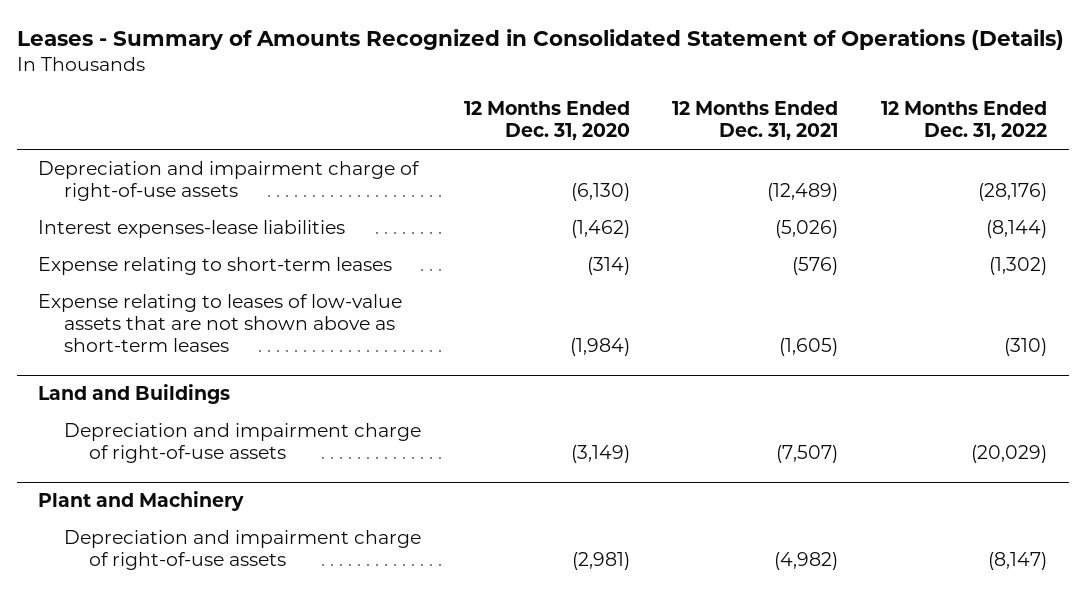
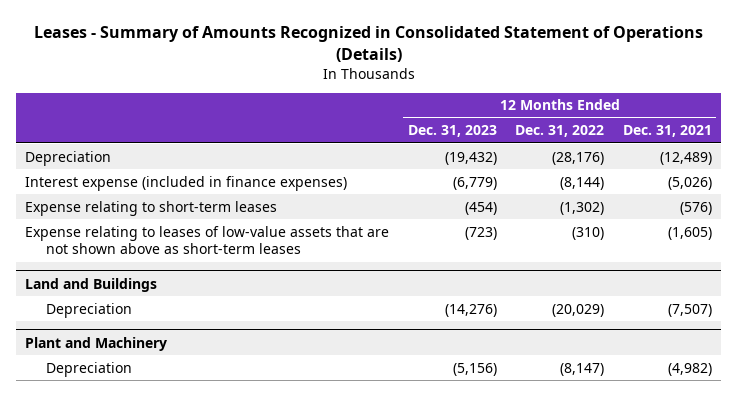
[463,101,630,141] 12 Months Ended Dec. 31, 2020 -> none
none -> [407,125,497,138] Dec. 31, 2023
[38,161,421,202] Depreciation and impairment charge of right-of-use assets -> [25,150,112,166] Depreciation
[38,220,346,239] Interest expenses-lease liabilities -> [25,175,348,191] Interest expense (included in finance expenses)
[63,423,421,464] Depreciation and impairment charge of right-of-use assets -> [45,302,132,318] Depreciation
[63,530,421,571] Depreciation and impairment charge of right-of-use assets -> [45,361,132,377] Depreciation

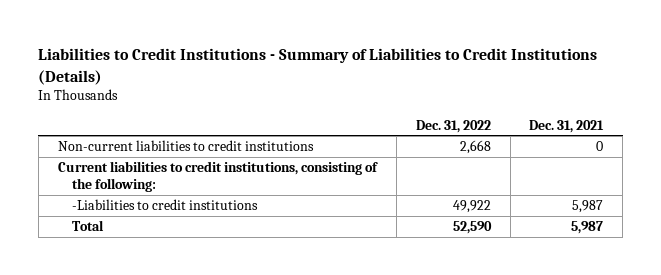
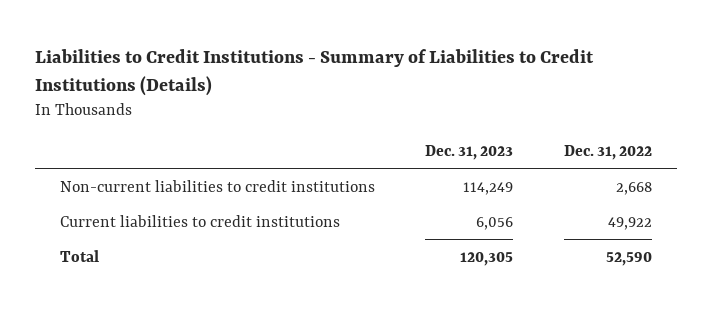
[529,119,605,133] Dec. 31, 2021 -> none
none -> [425,144,514,160] Dec. 31, 2023
[57,161,378,193] Current liabilities to credit institutions, consisting of the following: -> none
[71,199,258,211] -Liabilities to credit institutions -> [59,214,340,227] Current liabilities to credit institutions

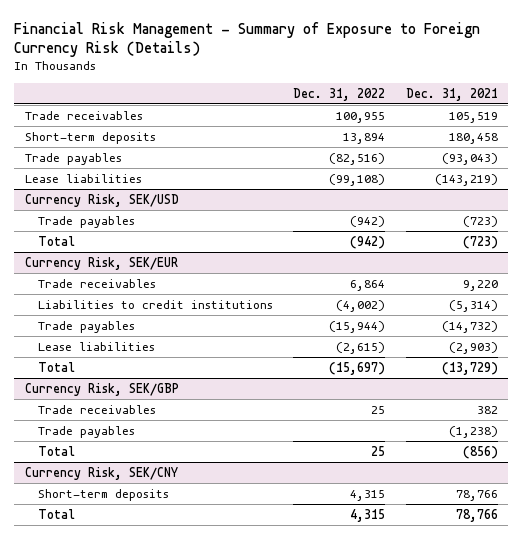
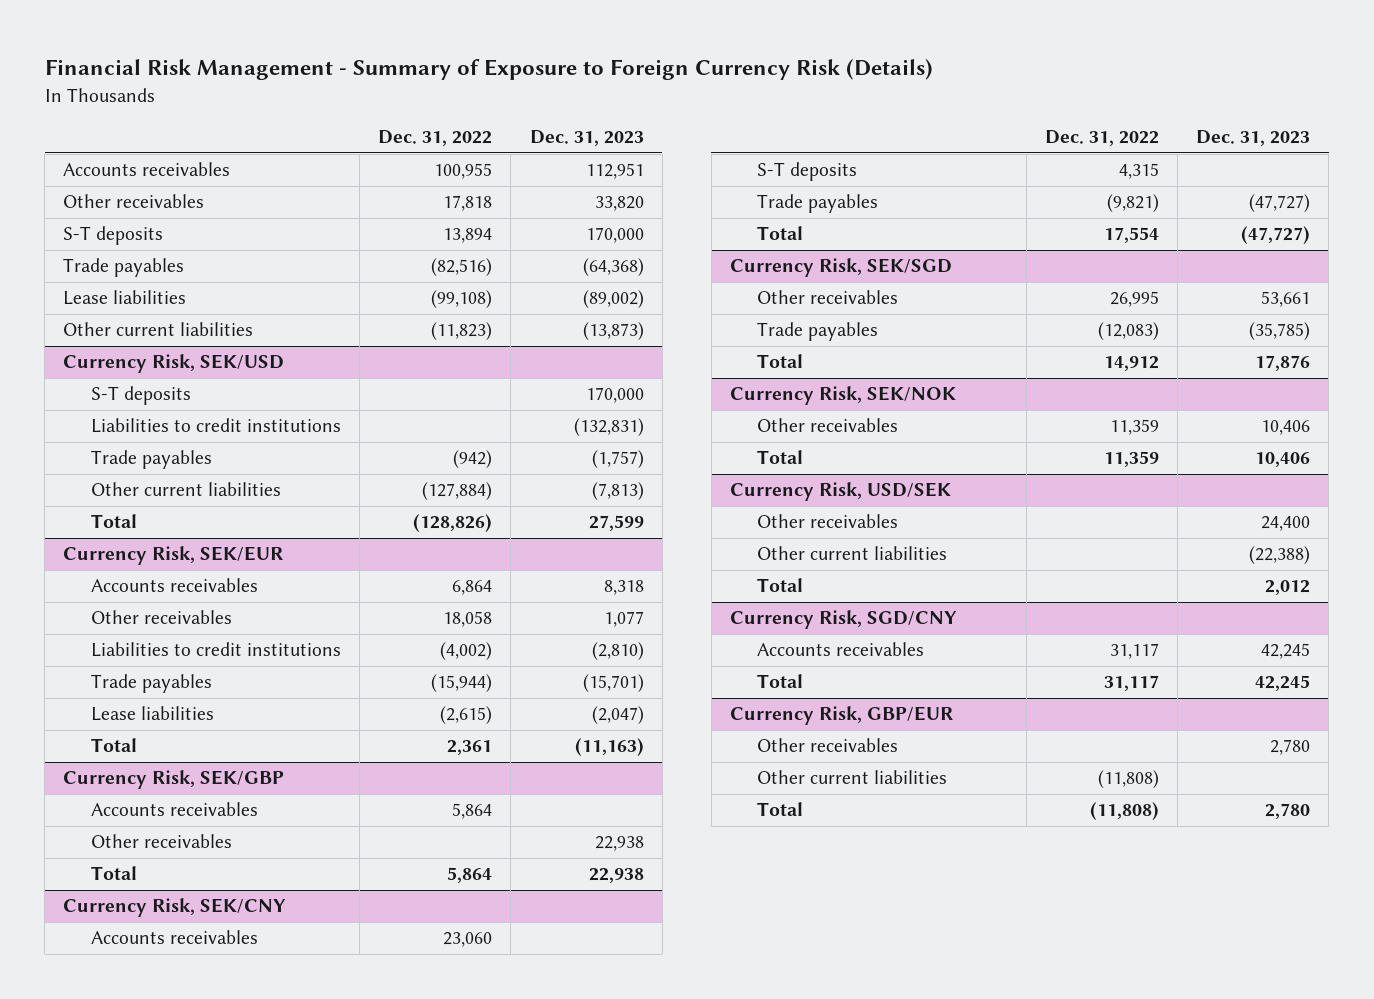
[405,87,498,101] Dec. 31, 2021 -> none
none -> [529,130,644,147] Dec. 31, 2023
[24,110,143,120] Trade receivables -> [63,162,231,177] Accounts receivables
none -> [63,194,205,209] Other receivables
[24,131,156,144] Short-term deposits -> [63,226,164,246] S-T deposits
none -> [63,322,254,337] Other current liabilities
none -> [90,386,191,406] S-T deposits
none -> [90,418,341,434] Liabilities to credit institutions
none -> [90,482,281,497] Other current liabilities
[350,235,386,249] (942) -> [413,514,493,533] (128,826)
[37,278,156,288] Trade receivables -> [90,578,258,593] Accounts receivables
none -> [90,610,232,625] Other receivables
[329,361,386,375] (15,697) -> [447,740,493,756] 2,361
[37,425,135,438] Trade payables -> none
[37,404,156,414] Trade receivables -> [90,802,258,817] Accounts receivables
[371,405,386,414] 25 -> [452,803,493,820] 5,864
none -> [90,834,232,849] Other receivables
[371,445,386,456] 25 -> [447,867,493,884] 5,864
none -> [90,930,258,945] Accounts receivables
[37,488,169,501] Short-term deposits -> [757,162,858,182] S-T deposits
none -> [757,194,879,214] Trade payables
[350,508,386,522] 4,315 -> [1103,227,1159,244] 17,554
none -> [730,258,953,278] Currency Risk, SEK/SGD
none -> [757,290,899,305] Other receivables
none -> [757,322,879,342] Trade payables
none -> [757,354,804,369] Total
none -> [730,386,957,406] Currency Risk, SEK/NOK
none -> [757,418,899,433] Other receivables
none -> [757,450,804,465] Total
none -> [730,482,952,502] Currency Risk, USD/SEK
none -> [757,514,899,529] Other receivables
none -> [757,546,948,561] Other current liabilities
none -> [757,578,804,593] Total
none -> [730,610,958,630] Currency Risk, SGD/CNY
none -> [757,642,925,657] Accounts receivables
none -> [757,674,804,689] Total
none -> [730,706,954,726] Currency Risk, GBP/EUR
none -> [757,738,899,753] Other receivables
none -> [757,770,948,785] Other current liabilities
none -> [757,802,804,817] Total

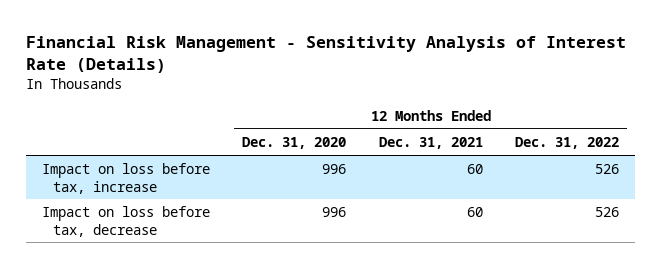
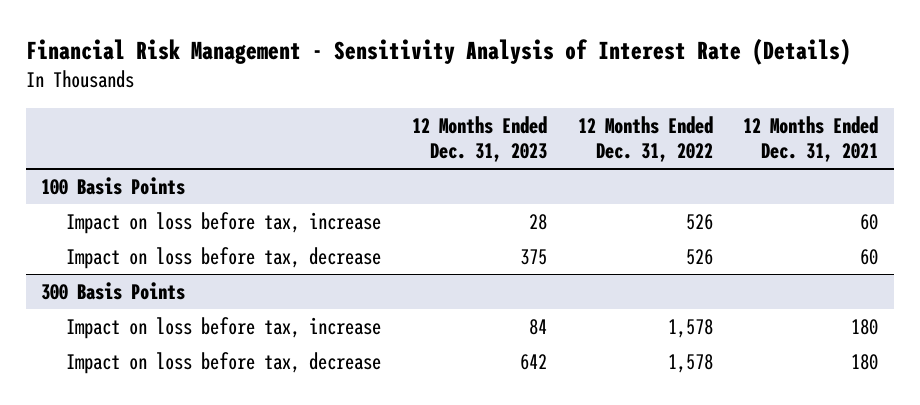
[242,137,347,150] Dec. 31, 2020 -> none
none -> [411,116,547,163] 12 Months Ended Dec. 31, 2023
none -> [41,176,186,195] 100 Basis Points
none -> [41,281,186,300] 300 Basis Points
none -> [65,316,381,339] Impact on loss before tax, increase
none -> [65,351,381,374] Impact on loss before tax, decrease

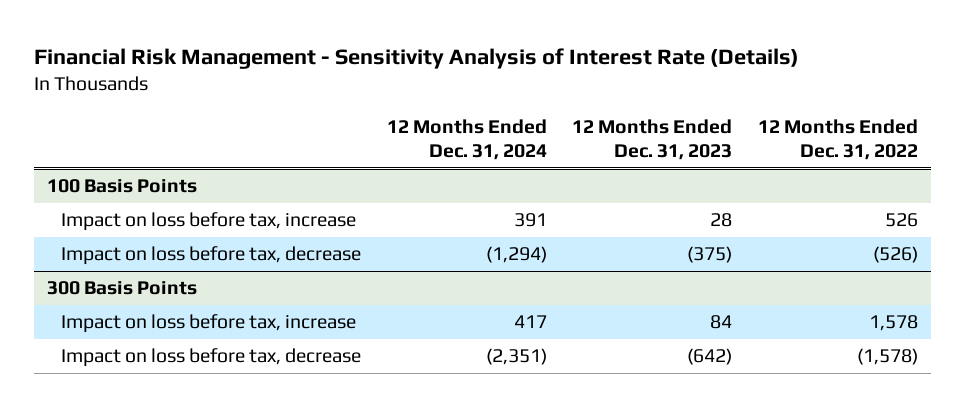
[743,116,879,163] 12 Months Ended Dec. 31, 2021 -> none
none -> [386,118,547,160] 12 Months Ended Dec. 31, 2024
[519,248,547,265] 375 -> [687,246,733,264] (375)
[685,248,713,265] 526 -> [873,246,919,264] (526)
[519,353,547,370] 642 -> [687,348,733,366] (642)
[667,353,713,373] 1,578 -> [857,348,919,366] (1,578)

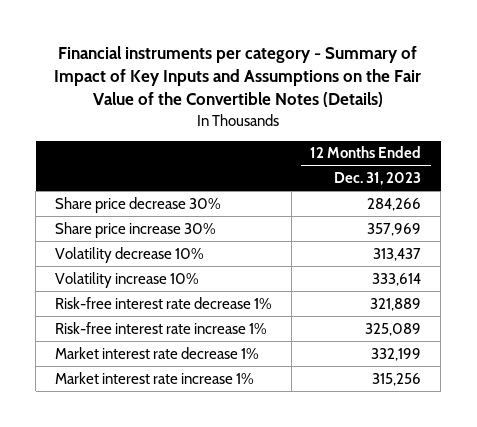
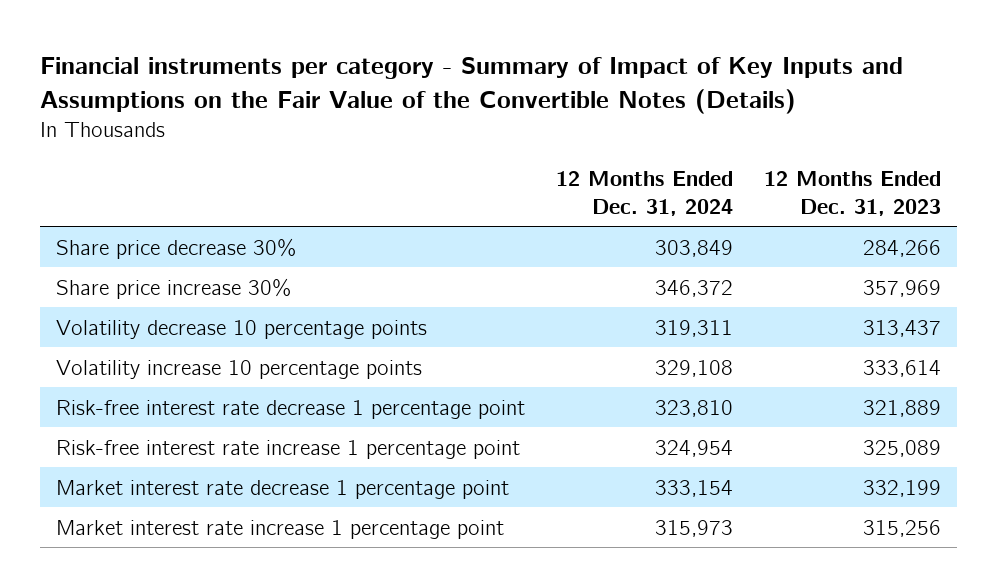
none -> [556,170,734,216] 12 Months Ended Dec. 31, 2024
[55,246,205,263] Volatility decrease 10% -> [56,319,428,339] Volatility decrease 10 percentage points
[55,271,200,288] Volatility increase 10% -> [56,359,423,379] Volatility increase 10 percentage points
[55,296,273,309] Risk-free interest rate decrease 1% -> [56,399,526,419] Risk-free interest rate decrease 1 percentage point
[55,321,268,334] Risk-free interest rate increase 1% -> [56,439,521,459] Risk-free interest rate increase 1 percentage point
[55,346,260,359] Market interest rate decrease 1% -> [56,479,510,499] Market interest rate decrease 1 percentage point
[55,371,255,384] Market interest rate increase 1% -> [56,519,505,539] Market interest rate increase 1 percentage point

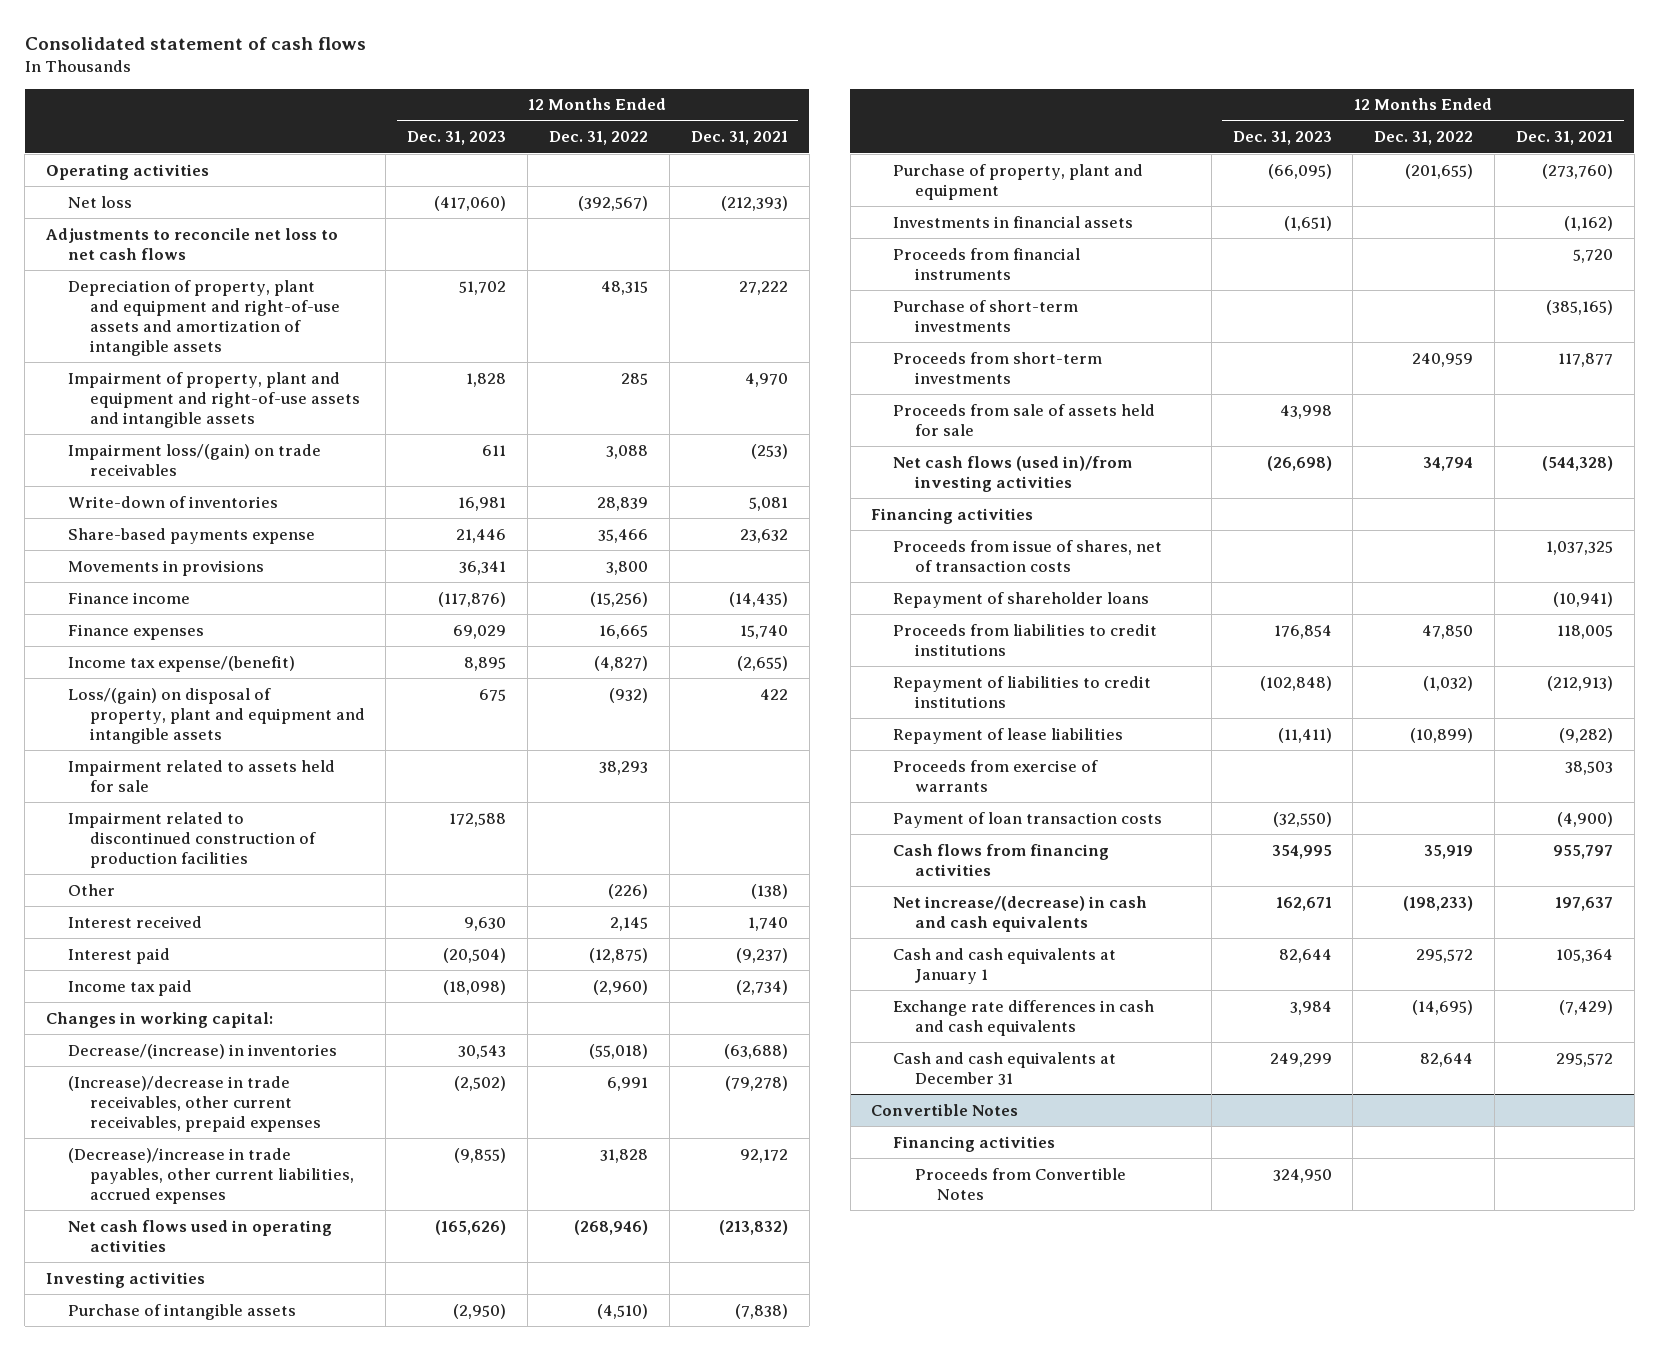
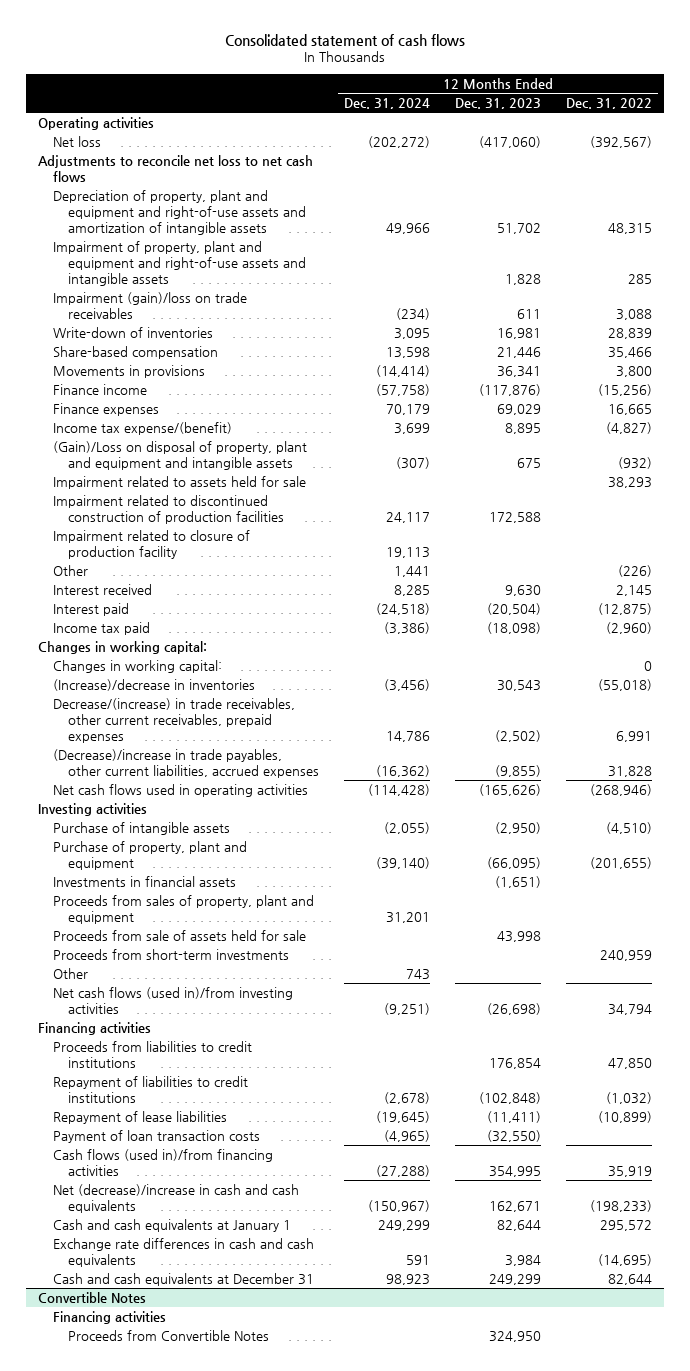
[690,131,788,146] Dec. 31, 2021 -> none
none -> [344,98,431,110] Dec. 31, 2024
[67,443,321,476] Impairment loss/(gain) on trade receivables -> [53,291,248,319] Impairment (gain)/loss on trade receivables
[67,527,315,544] Share-based payments expense -> [53,345,219,359] Share-based compensation
[67,687,365,744] Loss/(gain) on disposal of property, plant and equipment and intangible assets -> [53,440,308,470] (Gain)/Loss on disposal of property, plant and equipment and intangible assets
none -> [53,529,251,559] Impairment related to closure of production facility
none -> [53,659,223,673] Changes in working capital:
[67,1043,337,1059] Decrease/(increase) in inventories -> [53,678,256,691] (Increase)/decrease in inventories
[67,1075,321,1132] (Increase)/decrease in trade receivables, other current receivables, prepaid expenses -> [53,697,296,743] Decrease/(increase) in trade receivables, other current receivables, prepaid expenses
[893,247,1081,280] Proceeds from financial instruments -> none
[893,299,1079,332] Purchase of short-term investments -> none
none -> [53,894,315,924] Proceeds from sales of property, plant and equipment
[893,351,1103,384] Proceeds from short-term investments -> [53,948,290,960] Proceeds from short-term investments
none -> [53,967,89,979] Other
[893,539,1163,572] Proceeds from issue of shares, net of transaction costs -> none
[893,591,1150,608] Repayment of shareholder loans -> none
[893,759,1099,792] Proceeds from exercise of warrants -> none
[893,843,1110,876] Cash flows from financing activities -> [53,1148,274,1176] Cash flows (used in)/from financing activities
[893,895,1148,932] Net increase/(decrease) in cash and cash equivalents -> [53,1183,300,1213] Net (decrease)/increase in cash and cash equivalents

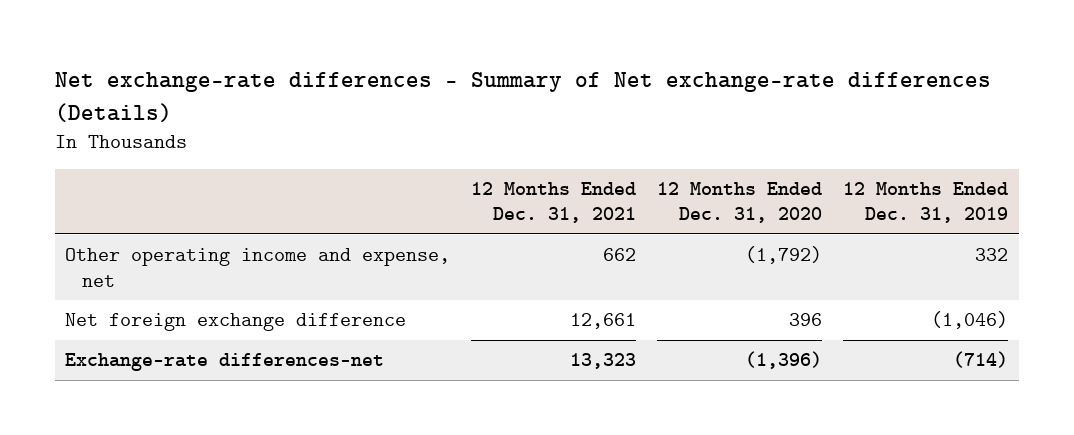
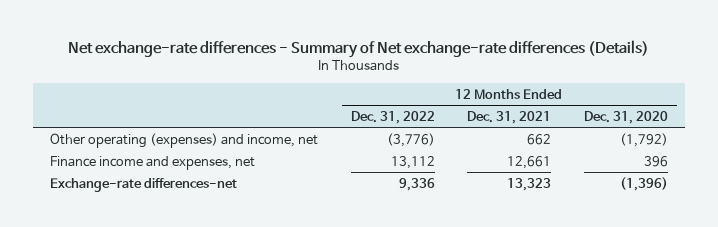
[843,181,1009,224] 12 Months Ended Dec. 31, 2019 -> none
none -> [350,110,435,124] Dec. 31, 2022
[65,248,451,287] Other operating income and expense, net -> [49,132,318,148] Other operating (expenses) and income, net
[65,313,407,332] Net foreign exchange difference -> [49,155,255,170] Finance income and expenses, net

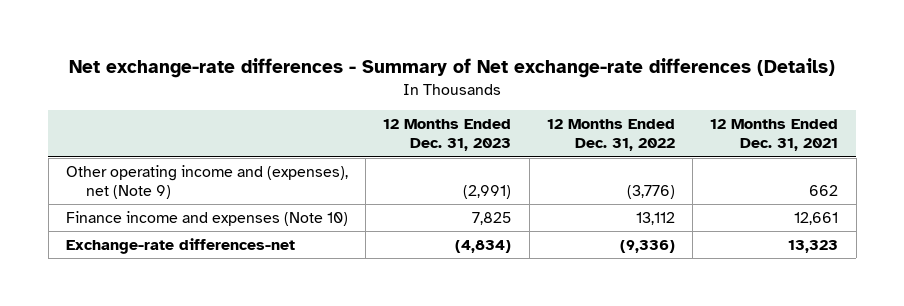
[584,110,669,124] Dec. 31, 2020 -> none
none -> [383,119,512,152] 12 Months Ended Dec. 31, 2023
[49,132,318,148] Other operating (expenses) and income, net -> [65,164,348,200] Other operating income and (expenses), net (Note 9)
[49,155,255,170] Finance income and expenses, net -> [65,210,348,226] Finance income and expenses (Note 10)
[398,177,435,191] 9,336 -> [619,239,675,253] (9,336)

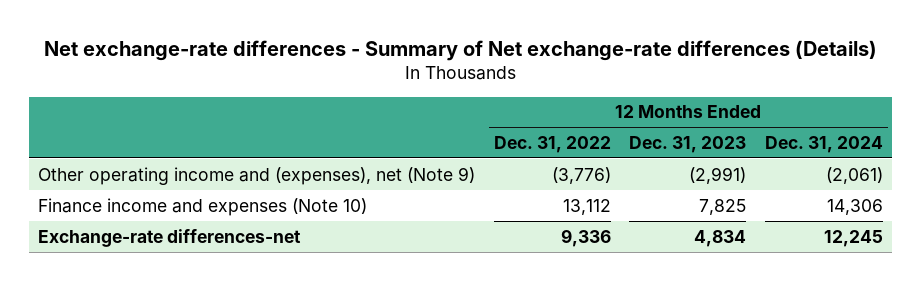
[710,119,839,152] 12 Months Ended Dec. 31, 2021 -> none
none -> [764,135,883,153] Dec. 31, 2024
[455,239,512,253] (4,834) -> [694,229,747,247] 4,834
[619,239,675,253] (9,336) -> [560,228,611,247] 9,336

